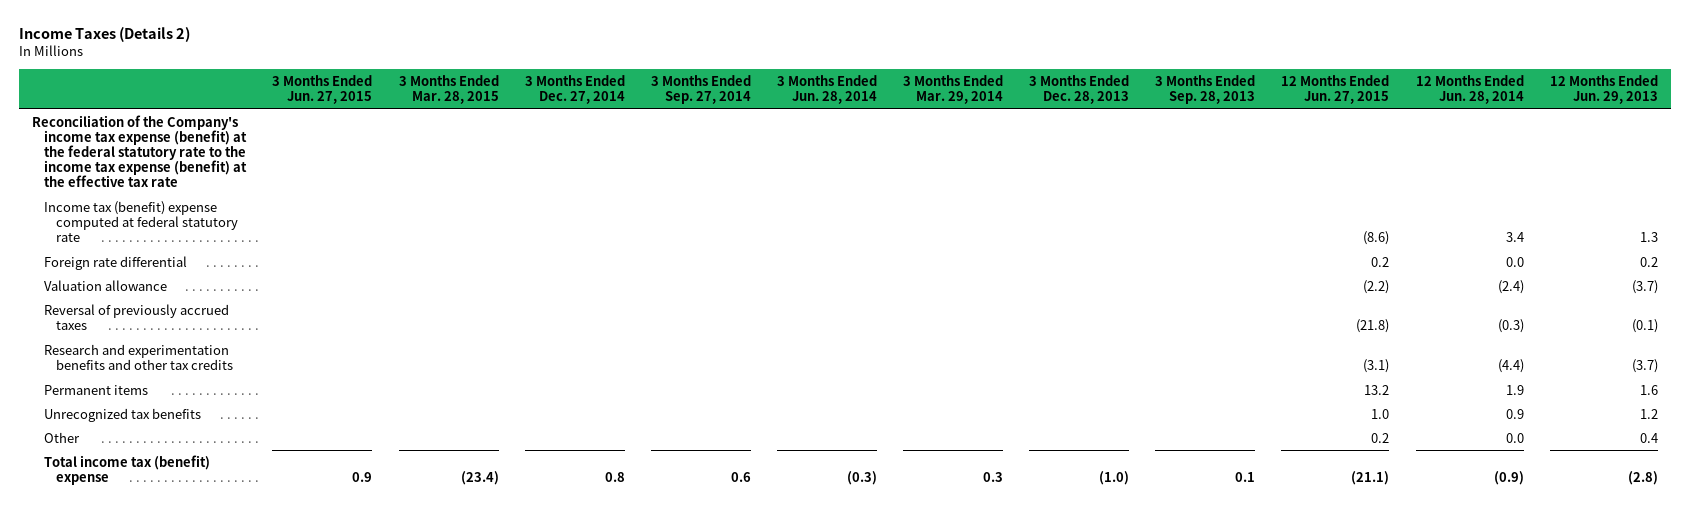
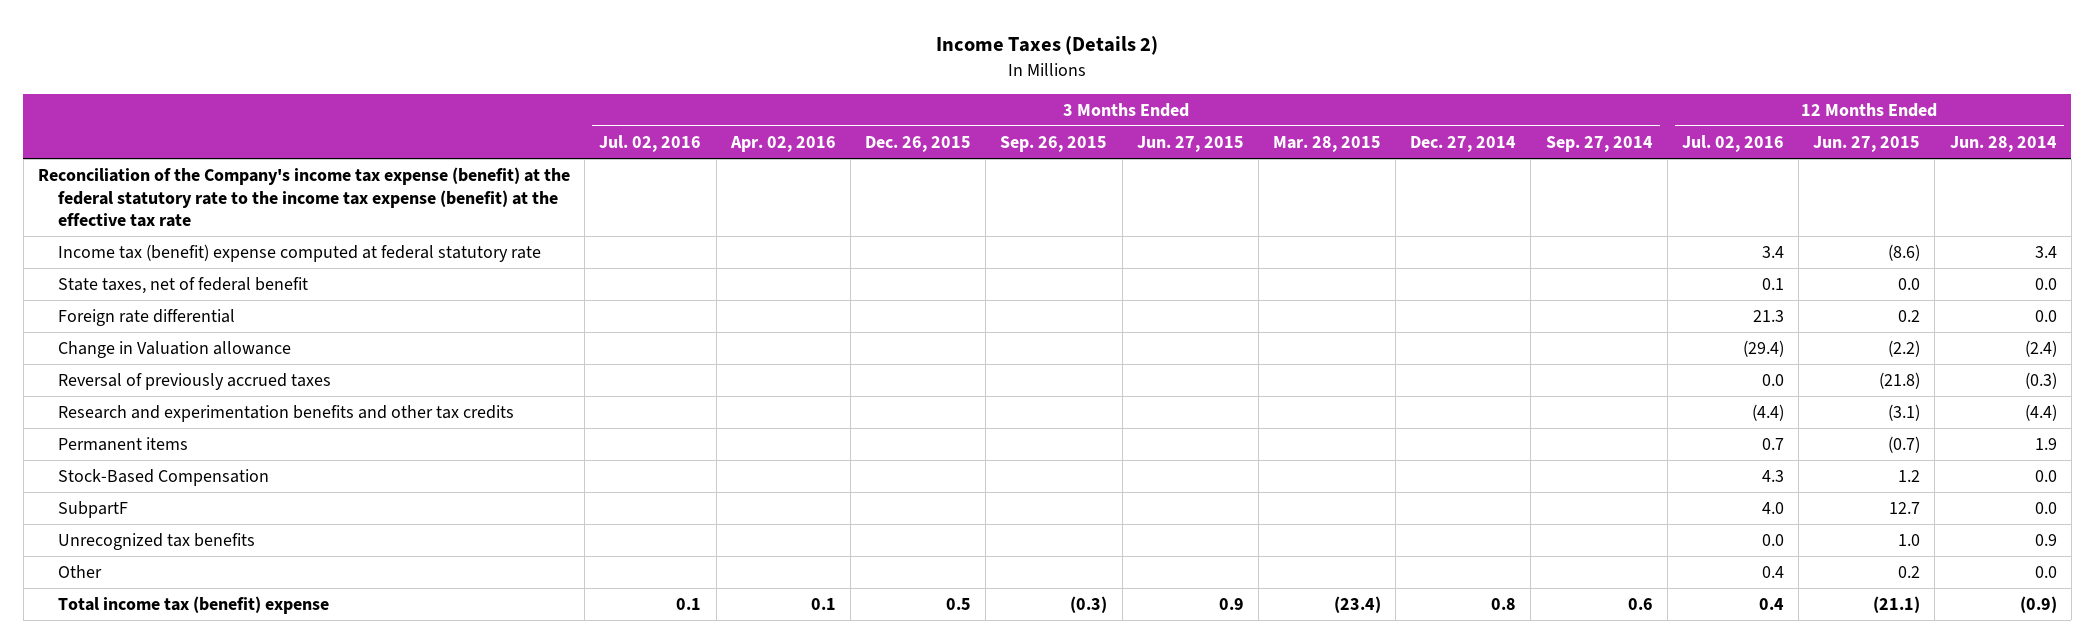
[776,74,877,105] 3 Months Ended Jun. 28, 2014 -> none
[903,74,1004,105] 3 Months Ended Mar. 29, 2014 -> none
[1029,74,1130,105] 3 Months Ended Dec. 28, 2013 -> none
[1155,74,1256,105] 3 Months Ended Sep. 28, 2013 -> none
[1549,74,1658,105] 12 Months Ended Jun. 29, 2013 -> none
none -> [599,134,702,152] Jul. 02, 2016
none -> [729,135,836,152] Apr. 02, 2016
none -> [865,135,972,152] Dec. 26, 2015
none -> [1000,135,1108,152] Sep. 26, 2015
none -> [1681,134,1784,152] Jul. 02, 2016
none -> [57,277,308,295] State taxes, net of federal benefit
[44,279,168,291] Valuation allowance -> [57,341,291,359] Change in Valuation allowance
[1364,384,1390,395] 13.2 -> [1888,436,1921,454] (0.7)
none -> [57,469,269,487] Stock-Based Compensation
none -> [57,501,128,519] SubpartF

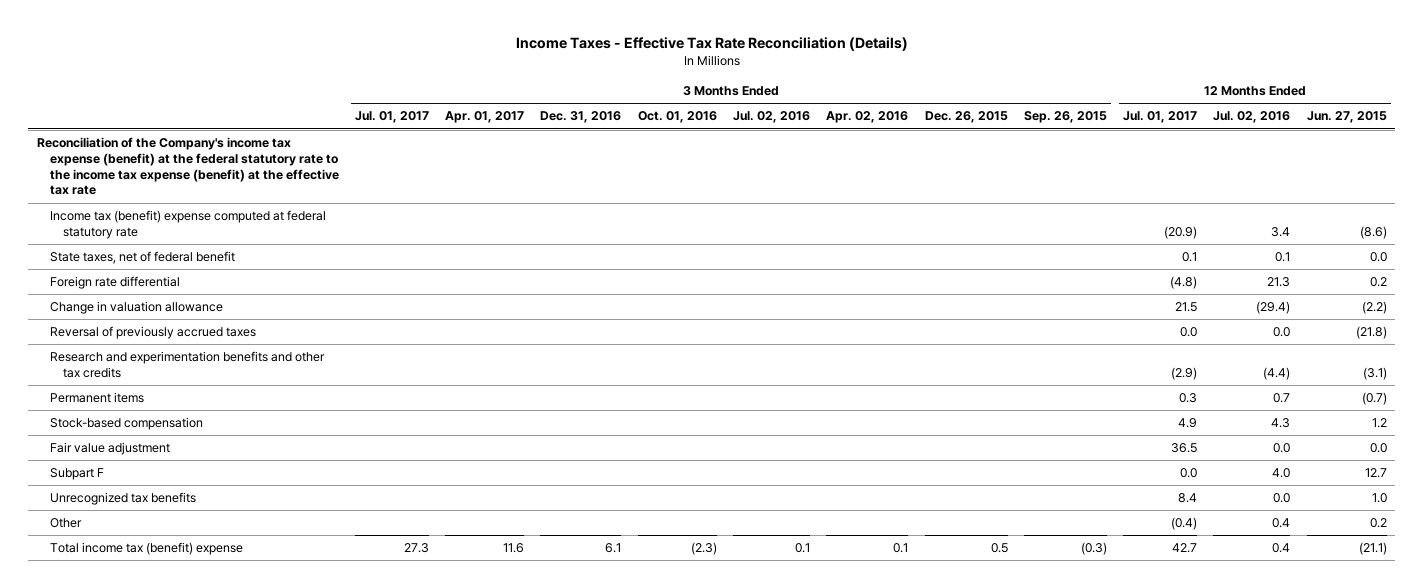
[936,36,1159,56] Income Taxes (Details 2) -> [515,37,908,52] Income Taxes - Effective Tax Rate Reconciliation (Details)
[1136,135,1244,152] Jun. 27, 2015 -> none
[1272,135,1381,152] Mar. 28, 2015 -> none
[1410,135,1517,152] Dec. 27, 2014 -> none
[1545,135,1653,152] Sep. 27, 2014 -> none
[1949,135,2057,152] Jun. 28, 2014 -> none
none -> [354,111,429,124] Jul. 01, 2017
none -> [445,111,525,124] Apr. 01, 2017
none -> [540,111,622,124] Dec. 31, 2016
none -> [637,111,717,124] Oct. 01, 2016
none -> [1123,111,1198,124] Jul. 01, 2017
[57,341,291,359] Change in Valuation allowance -> [49,301,223,315] Change in valuation allowance
[57,469,269,487] Stock-Based Compensation -> [49,417,203,431] Stock-based compensation
none -> [49,442,170,456] Fair value adjustment
[57,501,128,519] SubpartF -> [49,468,104,481] Subpart F

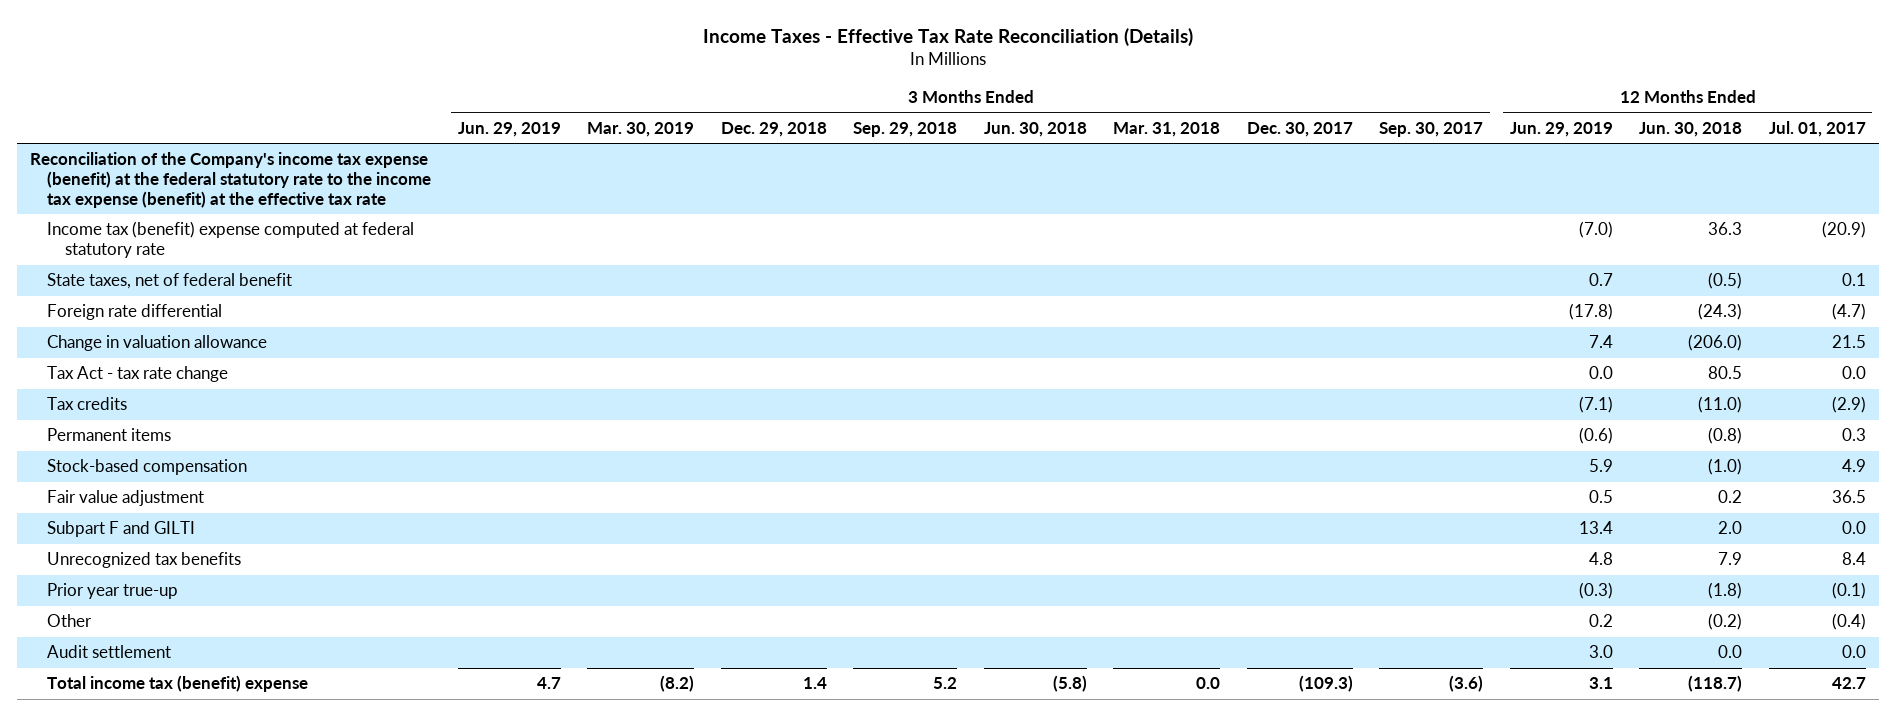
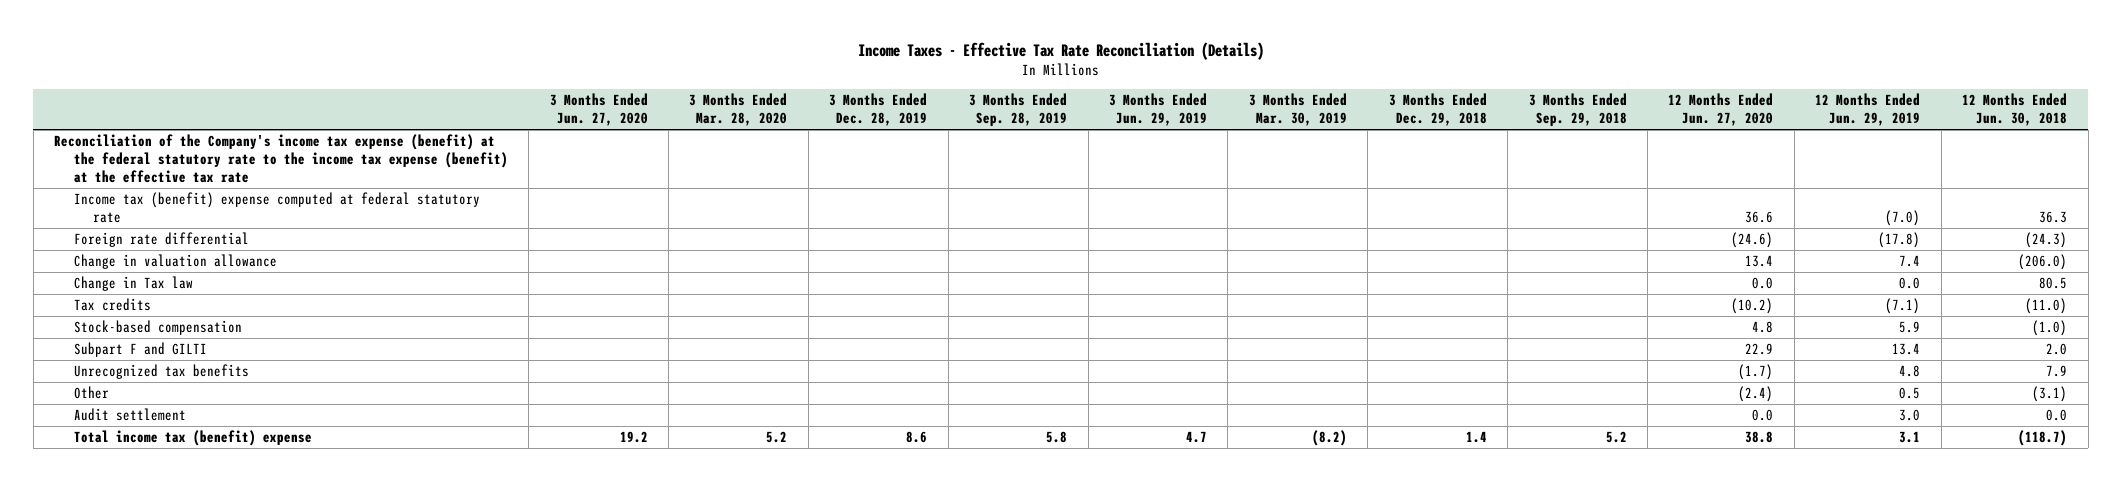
[983,121,1087,137] Jun. 30, 2018 -> none
[1113,121,1221,137] Mar. 31, 2018 -> none
[1246,121,1353,137] Dec. 30, 2017 -> none
[1379,121,1484,137] Sep. 30, 2017 -> none
[1768,120,1866,137] Jul. 01, 2017 -> none
none -> [549,93,648,127] 3 Months Ended Jun. 27, 2020
none -> [689,93,788,127] 3 Months Ended Mar. 28, 2020
none -> [829,93,928,127] 3 Months Ended Dec. 28, 2019
none -> [969,93,1068,127] 3 Months Ended Sep. 28, 2019
none -> [1668,93,1774,127] 12 Months Ended Jun. 27, 2020
[47,273,293,290] State taxes, net of federal benefit -> none
[47,366,229,383] Tax Act - tax rate change -> [73,276,193,292] Change in Tax law
[47,428,172,442] Permanent items -> none
[47,490,205,507] Fair value adjustment -> none
[47,583,179,600] Prior year true-up -> none
[1588,614,1613,628] 0.2 -> [1899,387,1921,400] 0.5
[1708,613,1743,631] (0.2) -> [2032,386,2068,403] (3.1)

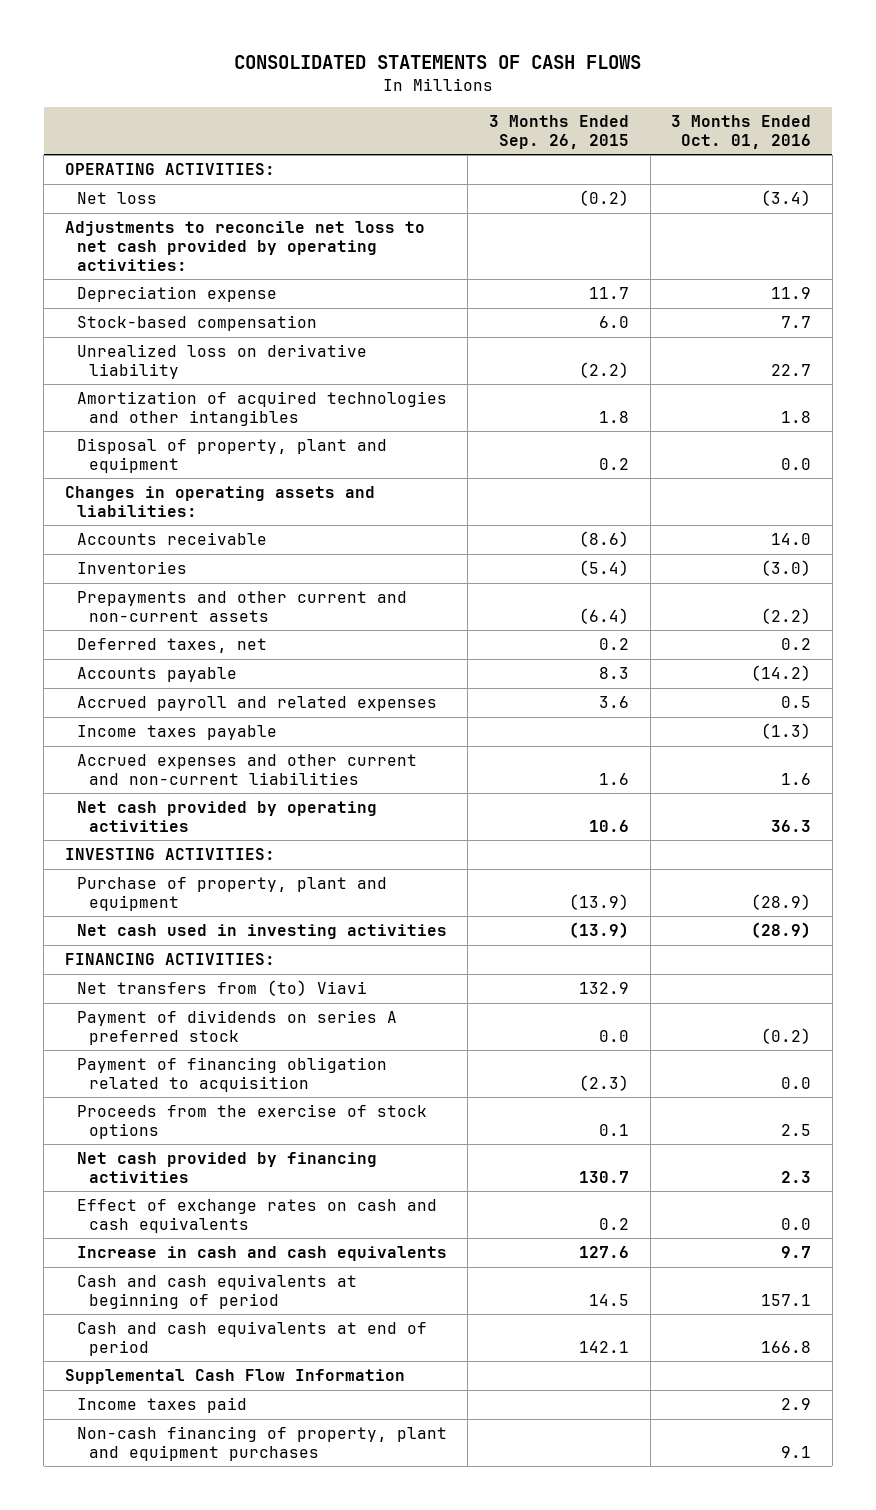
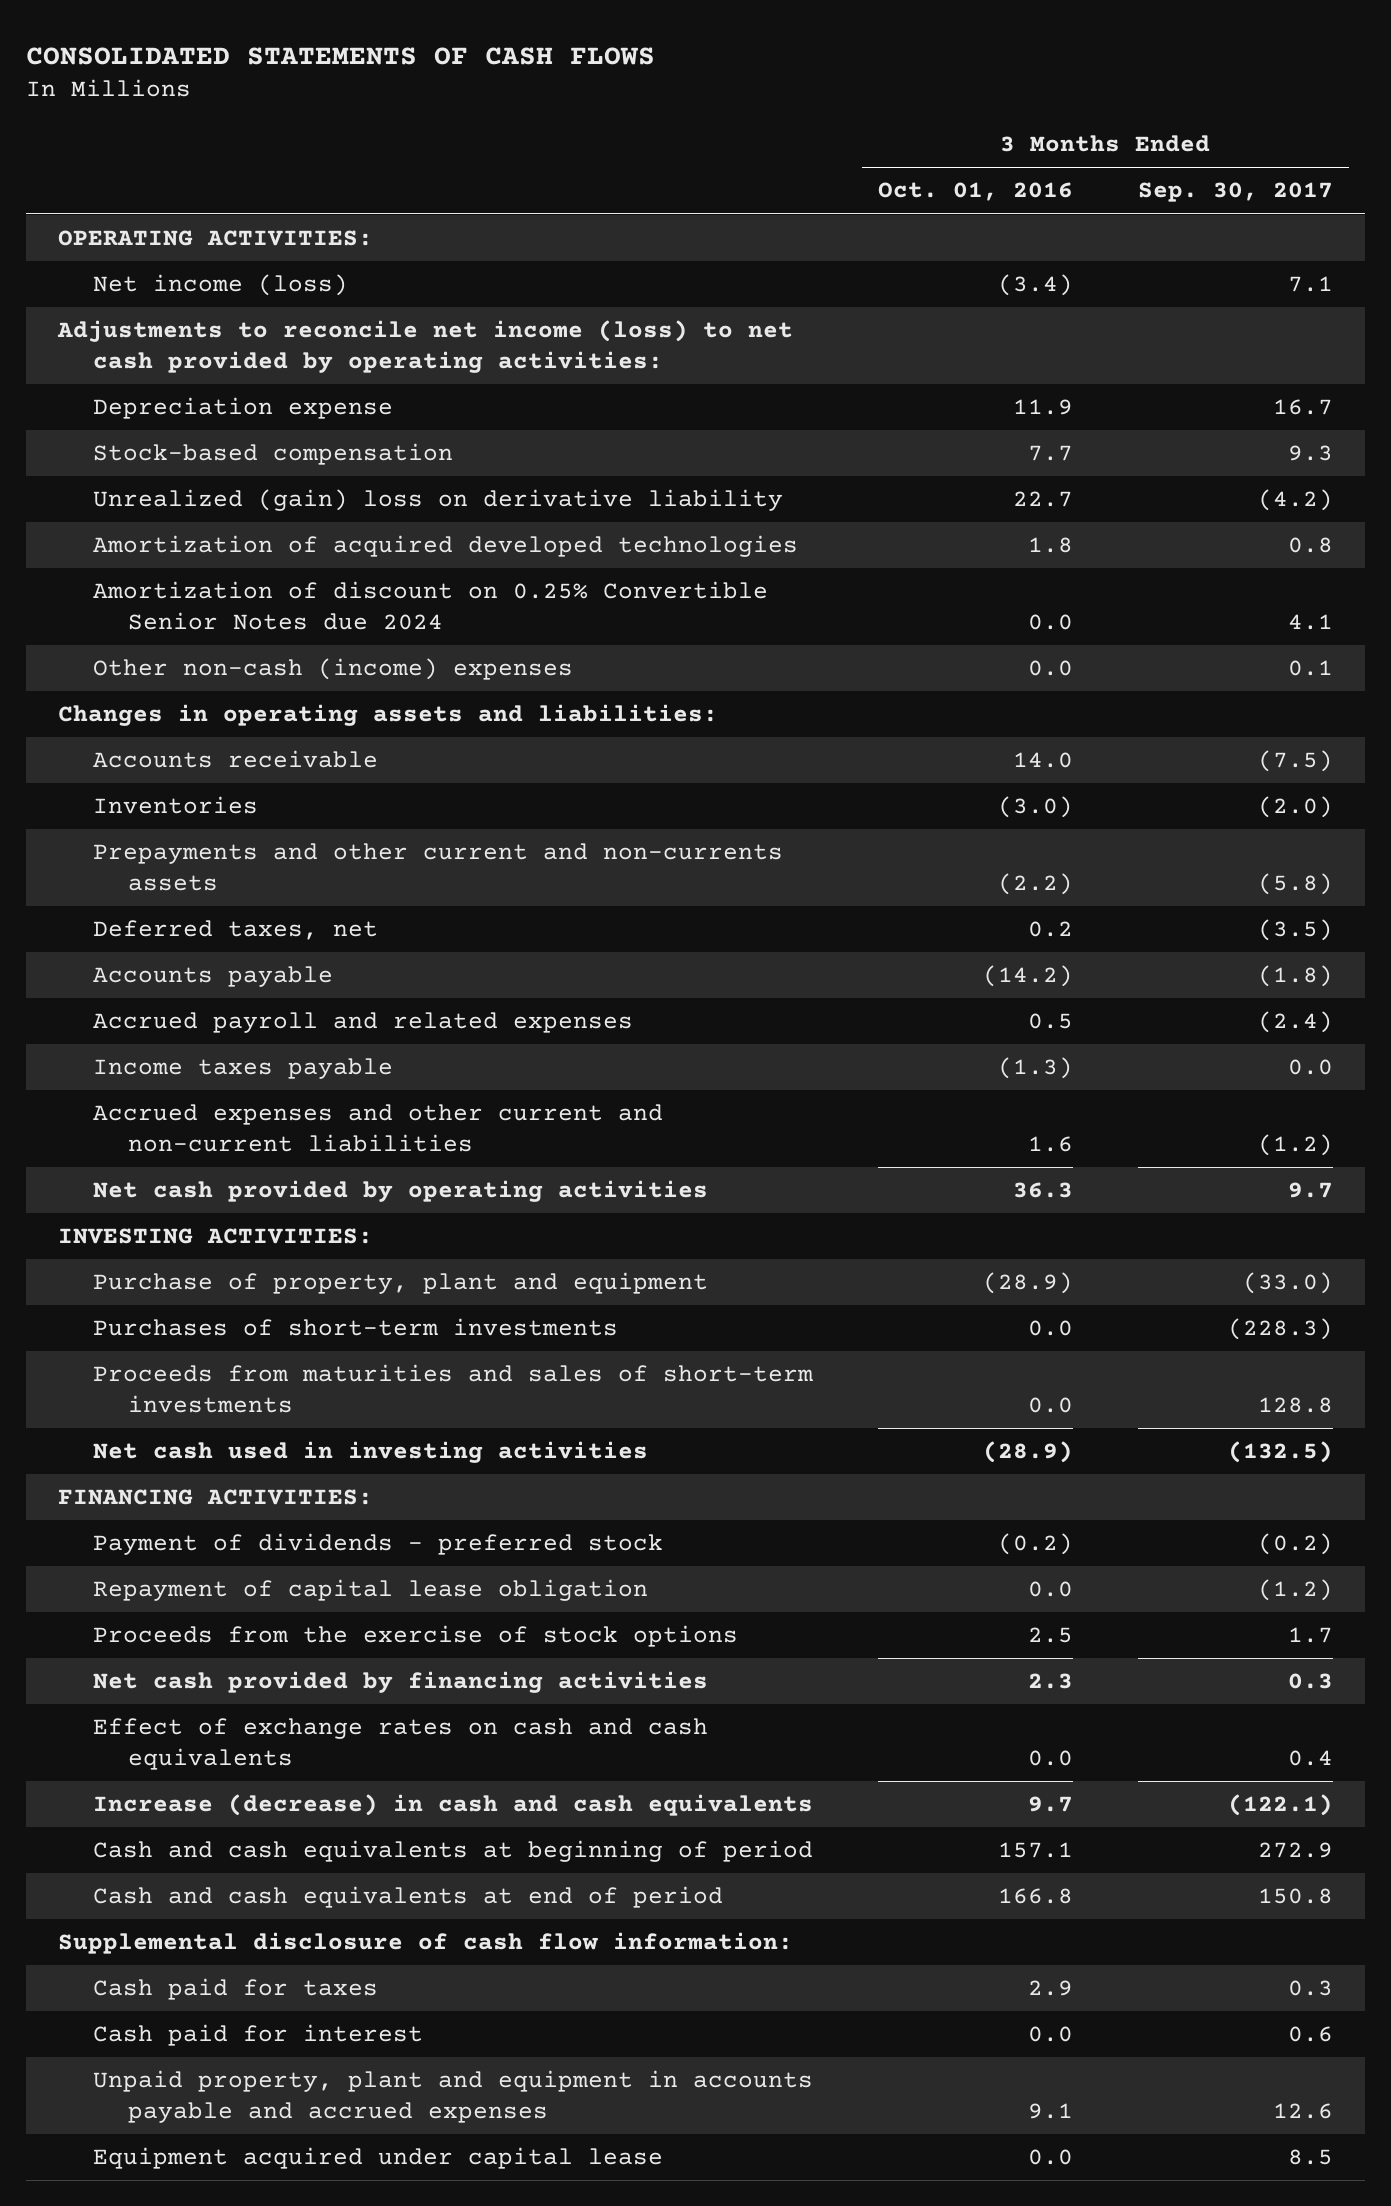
[489,115,630,149] 3 Months Ended Sep. 26, 2015 -> none
none -> [1137,182,1333,203] Sep. 30, 2017
[76,192,157,205] Net loss -> [93,274,349,297] Net income (loss)
[64,221,425,271] Adjustments to reconcile net loss to net cash provided by operating activities: -> [57,320,794,373] Adjustments to reconcile net income (loss) to net cash provided by operating activities:
[76,438,387,473] Disposal of property, plant and equipment -> none
[76,344,367,379] Unrealized loss on derivative liability -> [93,489,784,512] Unrealized (gain) loss on derivative liability
[76,391,447,426] Amortization of acquired technologies and other intangibles -> [93,535,799,558] Amortization of acquired developed technologies
none -> [93,581,769,630] Amortization of discount on 0.25% Convertible Senior Notes due 2024
none -> [93,658,574,681] Other non-cash (income) expenses
[76,591,407,622] Prepayments and other current and non-current assets -> [93,843,784,891] Prepayments and other current and non-currents assets
none -> [93,1318,619,1337] Purchases of short-term investments
none -> [93,1364,814,1413] Proceeds from maturities and sales of short-term investments
[76,980,367,997] Net transfers from (to) Viavi -> none
[76,1057,387,1092] Payment of financing obligation related to acquisition -> none
[76,1010,397,1045] Payment of dividends on series A preferred stock -> [93,1533,664,1556] Payment of dividends - preferred stock
none -> [93,1579,649,1602] Repayment of capital lease obligation
[76,1246,447,1262] Increase in cash and cash equivalents -> [93,1794,814,1817] Increase (decrease) in cash and cash equivalents
[64,1369,405,1385] Supplemental Cash Flow Information -> [58,1932,794,1955] Supplemental disclosure of cash flow information:
[76,1397,247,1414] Income taxes paid -> [93,1978,379,2001] Cash paid for taxes
none -> [93,2024,424,2047] Cash paid for interest
[76,1426,447,1461] Non-cash financing of property, plant and equipment purchases -> [93,2070,814,2123] Unpaid property, plant and equipment in accounts payable and accrued expenses
none -> [93,2147,664,2170] Equipment acquired under capital lease

